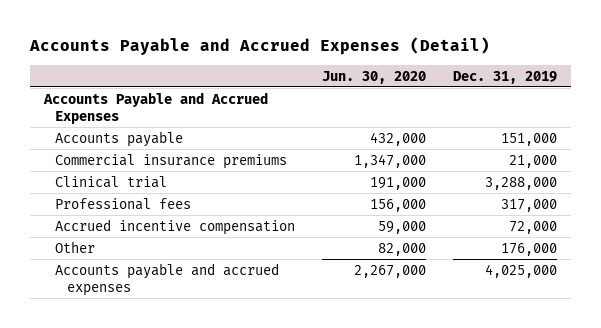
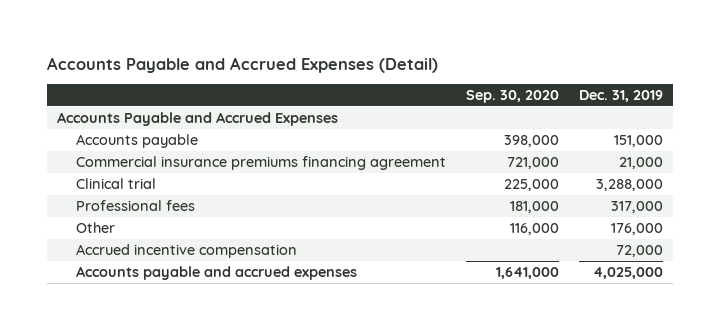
[322,70,427,84] Jun. 30, 2020 -> none
none -> [465,90,559,104] Sep. 30, 2020
[55,153,288,169] Commercial insurance premiums -> [75,155,446,170] Commercial insurance premiums financing agreement
[55,218,296,235] Accrued incentive compensation -> [75,243,297,258] Accrued incentive compensation

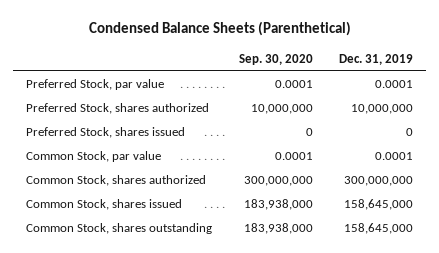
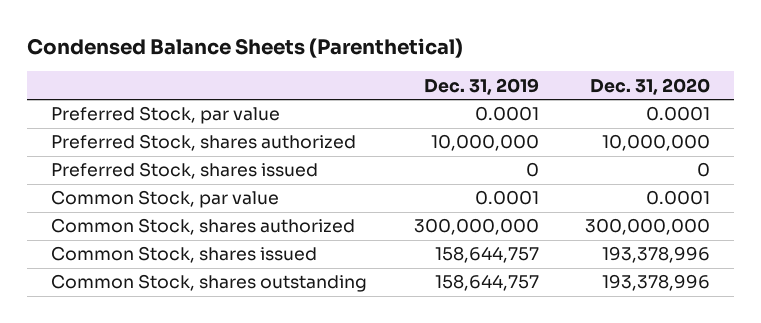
[238,53,313,65] Sep. 30, 2020 -> none
none -> [590,77,711,95] Dec. 31, 2020
[343,199,413,211] 158,645,000 -> [434,246,539,264] 158,644,757
[343,223,413,235] 158,645,000 -> [434,274,539,292] 158,644,757

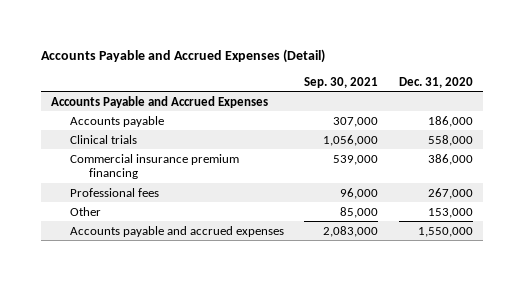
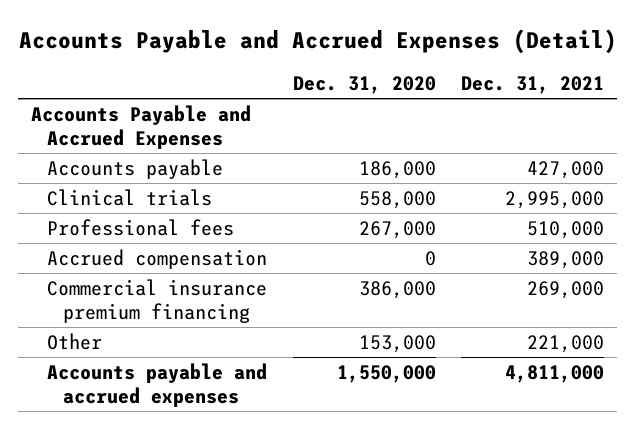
[304,76,379,88] Sep. 30, 2021 -> none
none -> [461,75,605,94] Dec. 31, 2021
none -> [47,248,268,269] Accrued compensation
[69,153,239,180] Commercial insurance premium financing -> [47,278,268,323] Commercial insurance premium financing

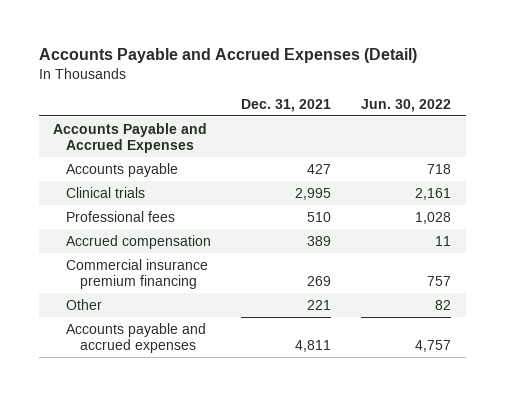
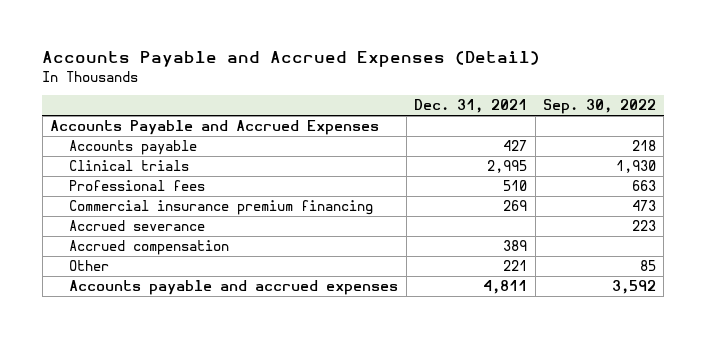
[361,98,452,112] Jun. 30, 2022 -> none
none -> [543,99,657,115] Sep. 30, 2022
none -> [69,220,206,232] Accrued severance
[66,234,212,249] Accrued compensation -> [69,240,230,256] Accrued compensation

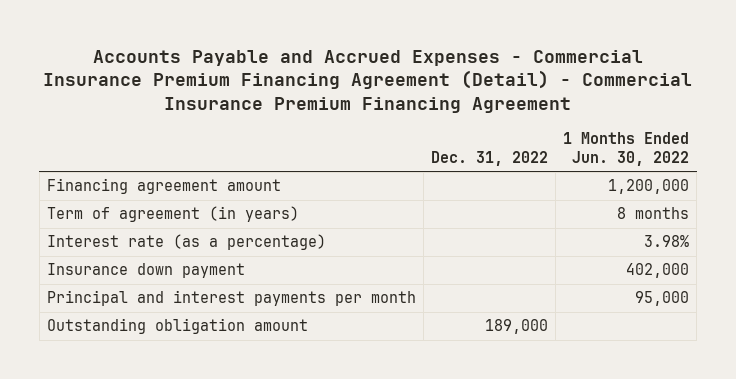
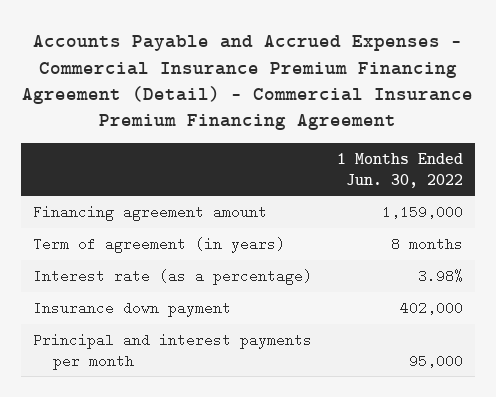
[430,151,548,167] Dec. 31, 2022 -> none
[608,179,690,195] 1,200,000 -> [381,204,463,219] 1,159,000
[46,318,308,335] Outstanding obligation amount -> none

